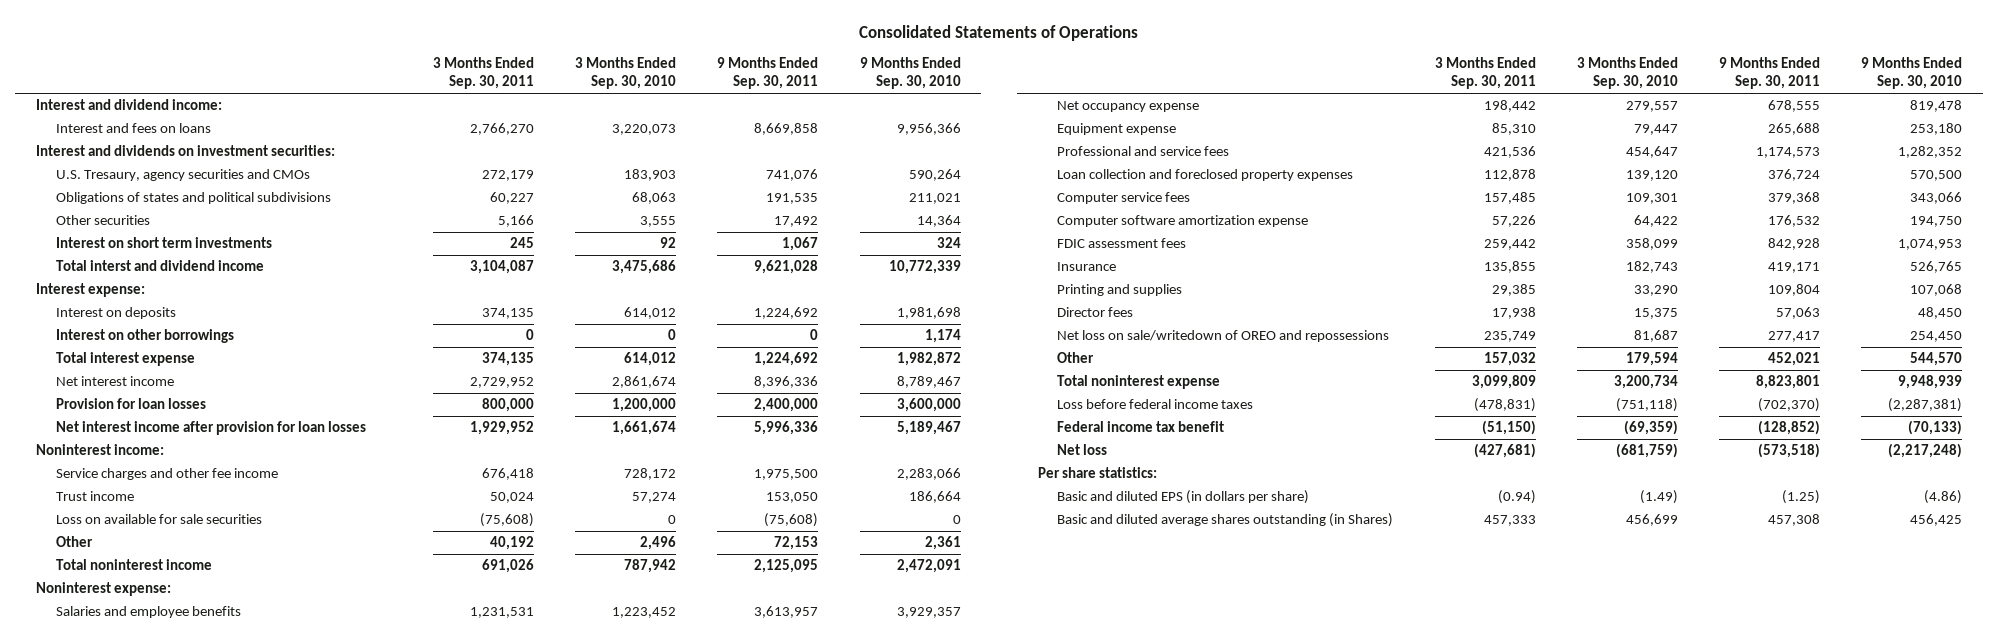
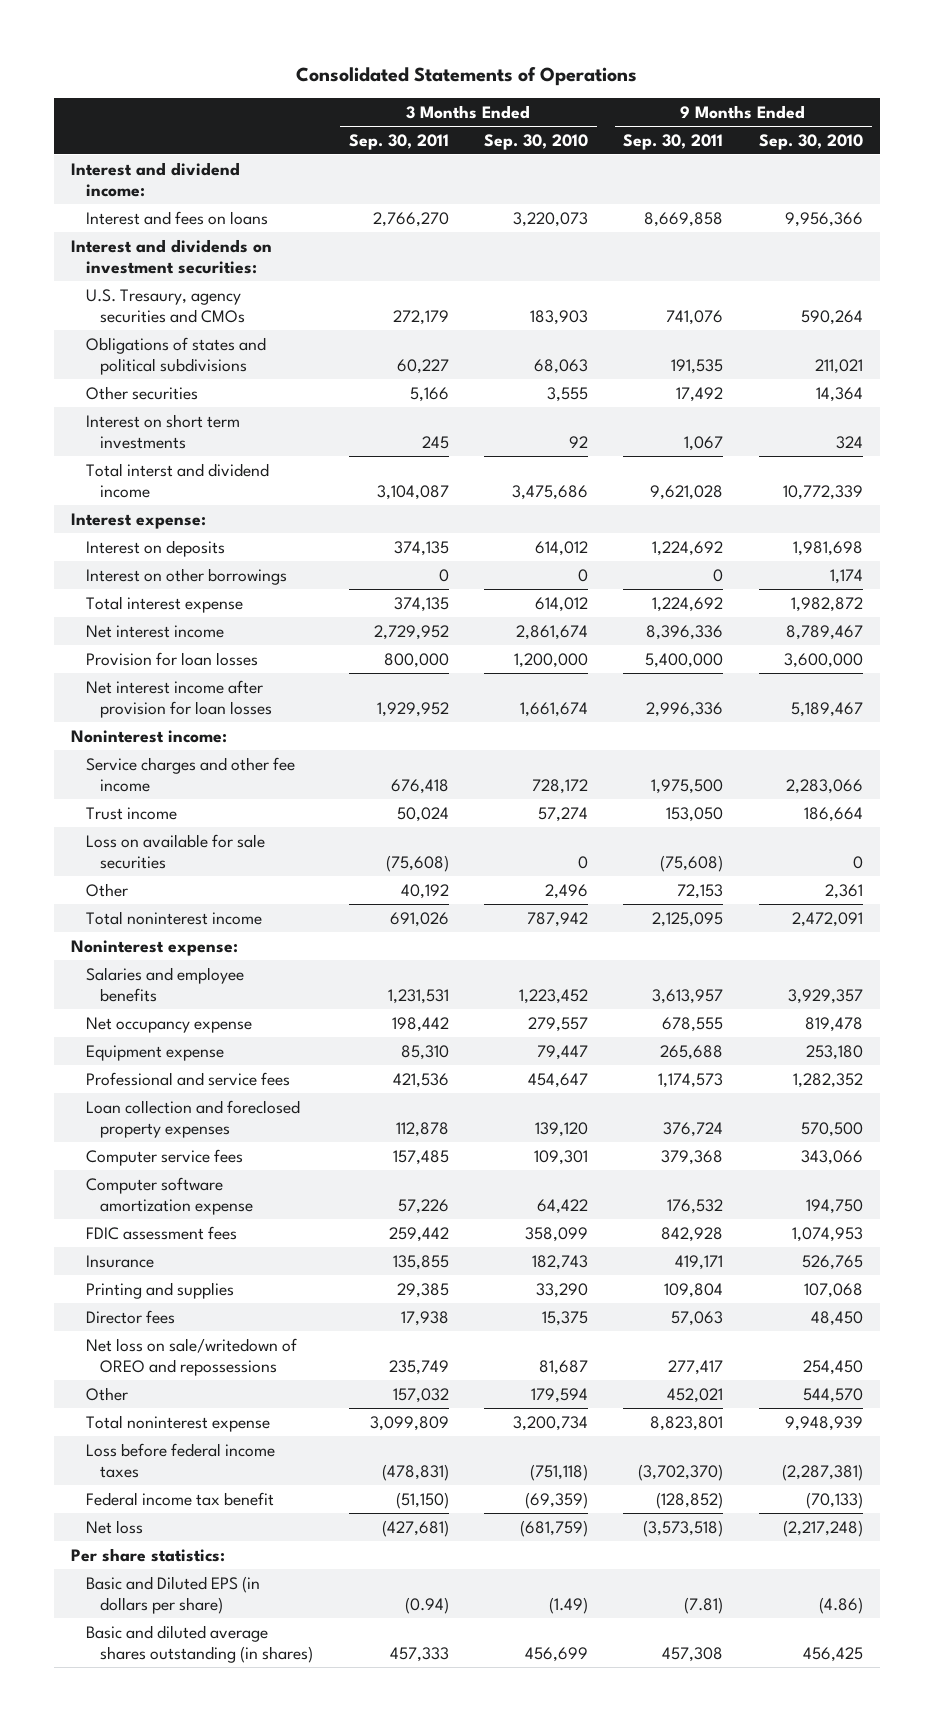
[754,398,819,413] 2,400,000 -> [645,652,724,668] 5,400,000
[754,421,819,436] 5,996,336 -> [646,701,724,717] 2,996,336
[1757,398,1820,413] (702,370) -> [638,1463,724,1481] (3,702,370)
[1757,443,1820,459] (573,518) -> [643,1519,724,1537] (3,573,518)
[1057,490,1310,505] Basic and diluted EPS (in dollars per share) -> [85,1575,260,1614] Basic and Diluted EPS (in dollars per share)
[1781,490,1820,505] (1.25) -> [684,1596,724,1614] (7.81)
[1057,513,1394,528] Basic and diluted average shares outstanding (in Shares) -> [85,1624,314,1663] Basic and diluted average shares outstanding (in shares)

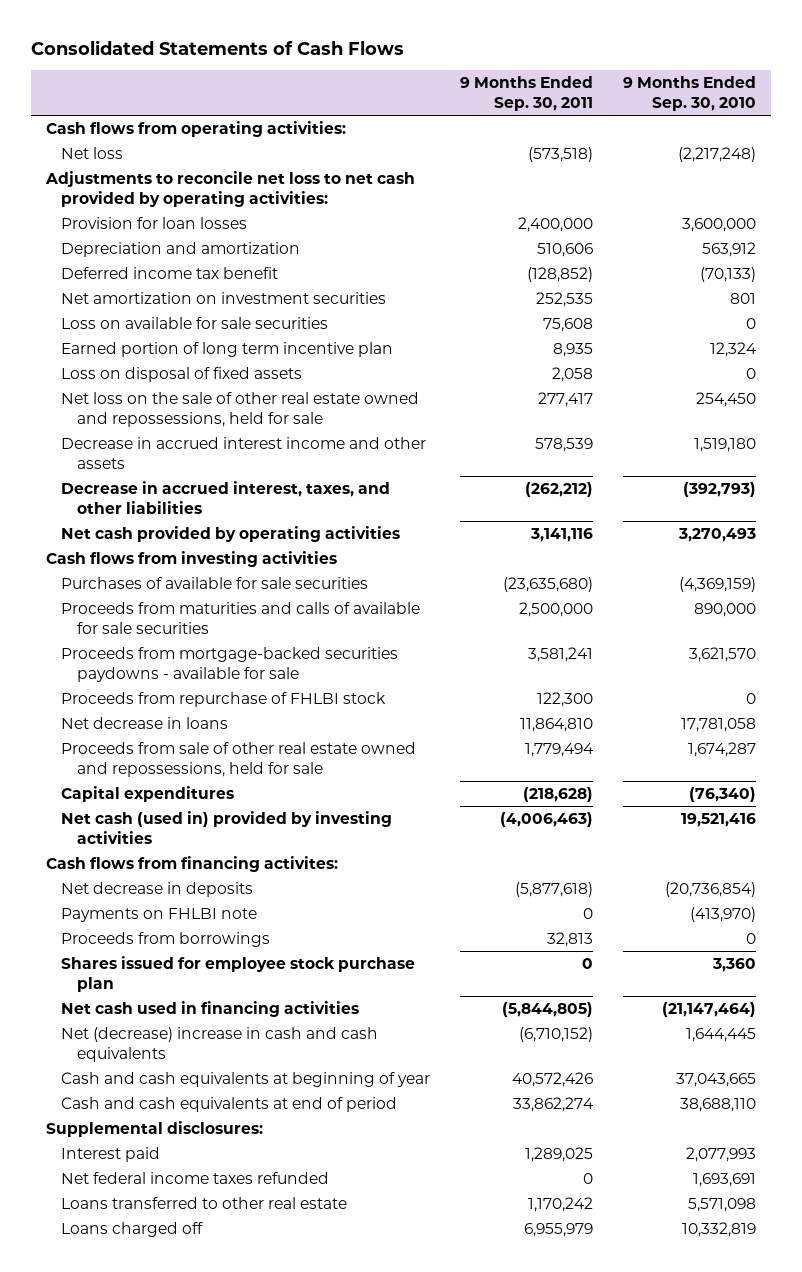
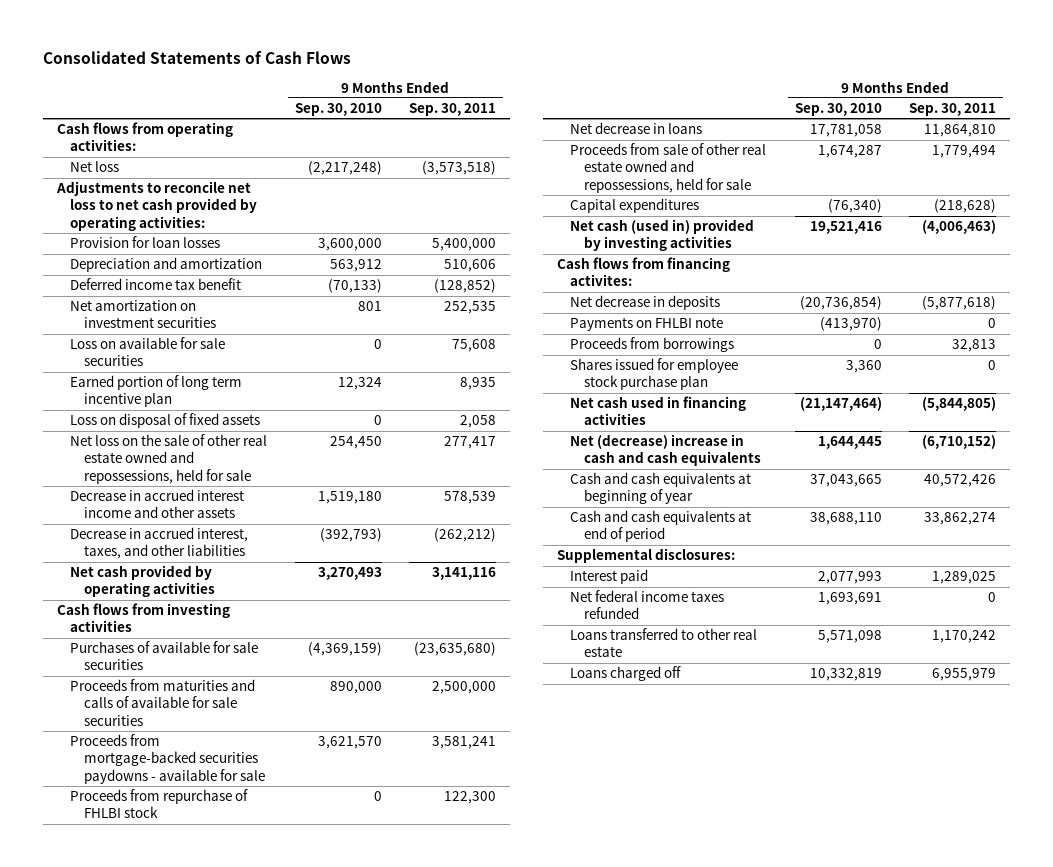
[528,147,594,163] (573,518) -> [422,161,497,176] (3,573,518)
[518,217,594,233] 2,400,000 -> [432,238,497,252] 5,400,000

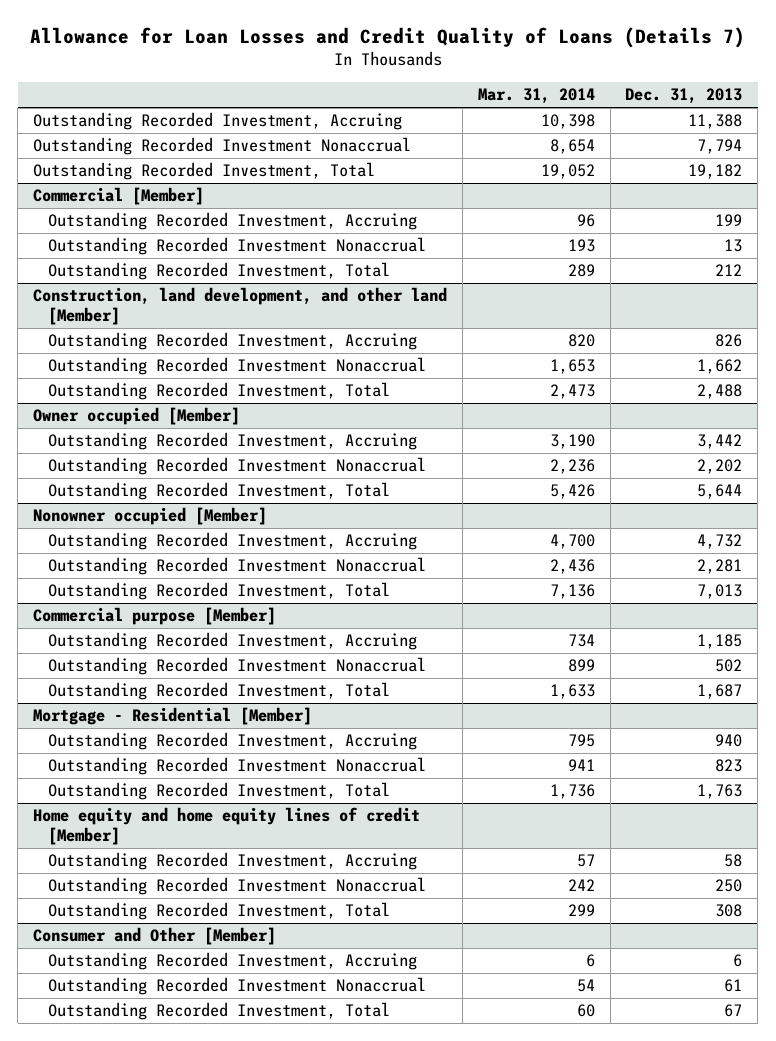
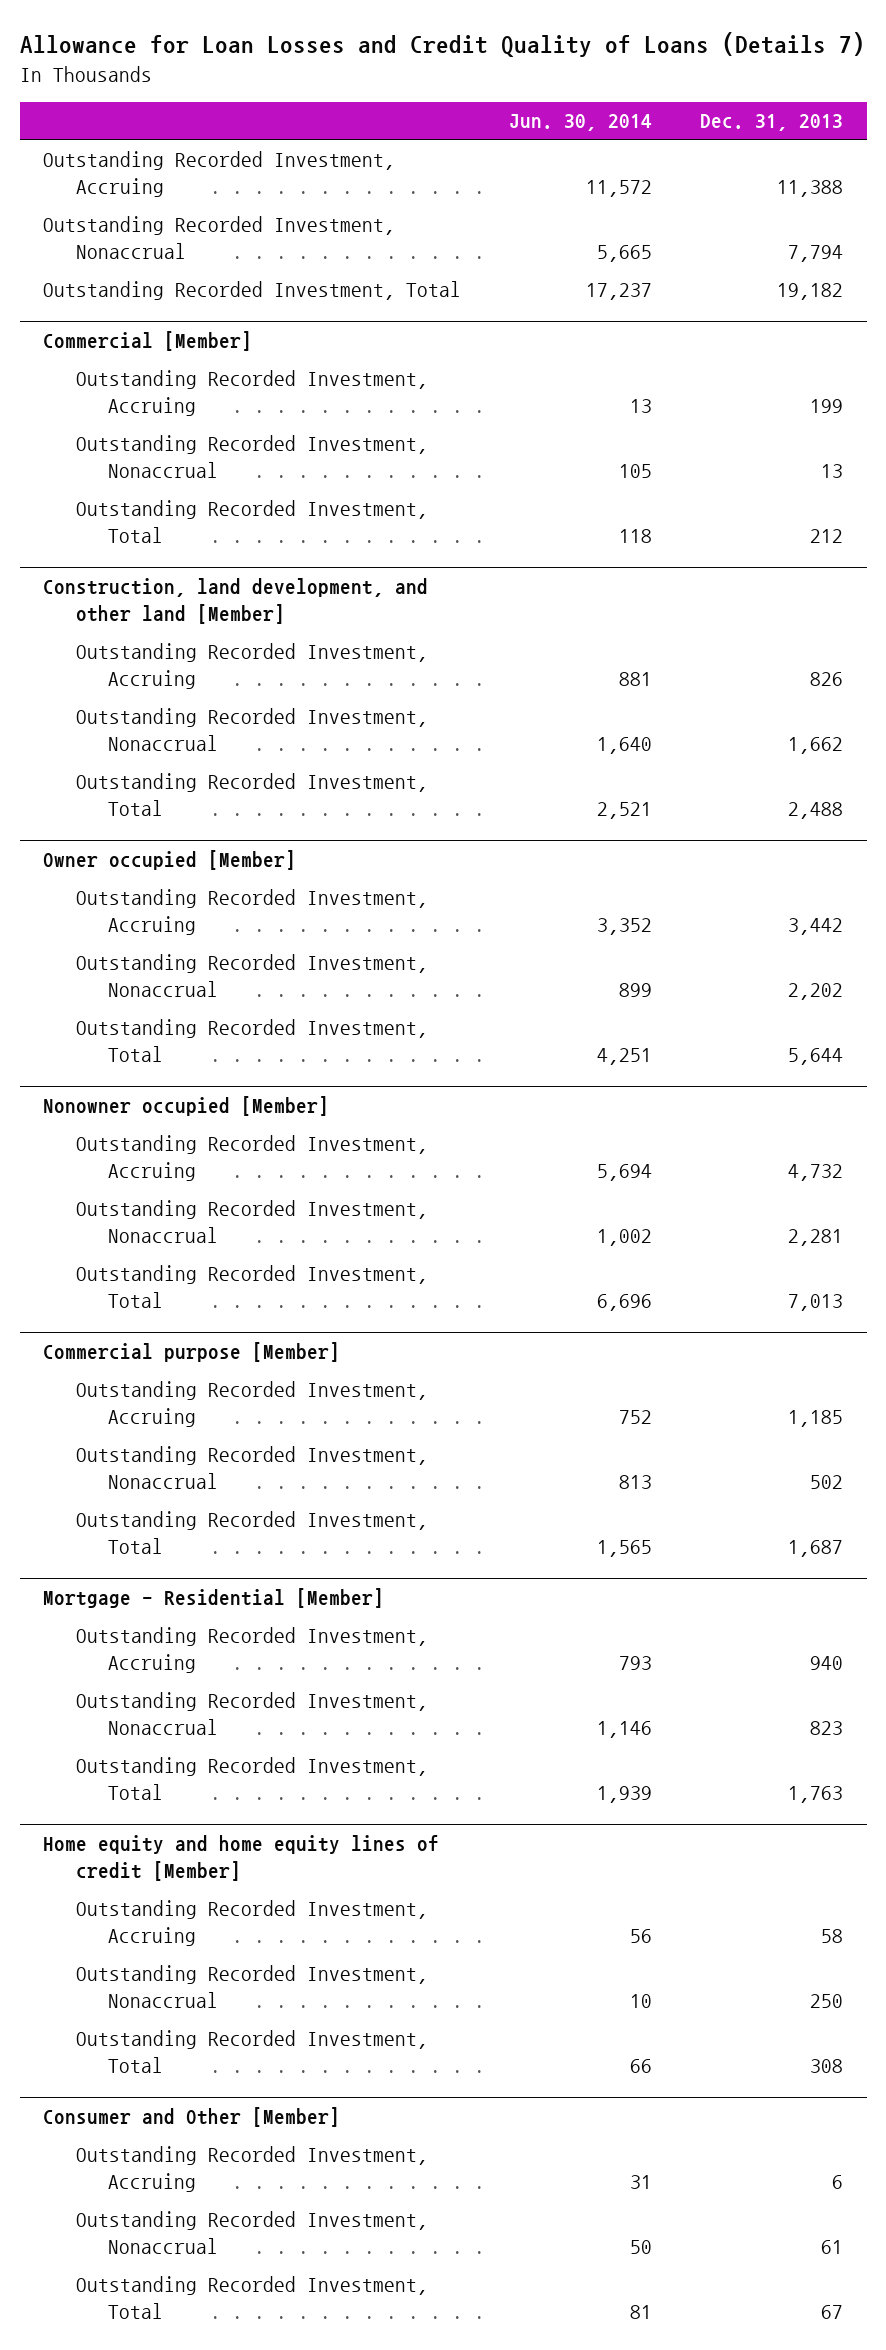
[477,88,595,105] Mar. 31, 2014 -> none
none -> [509,114,653,132] Jun. 30, 2014
[33,137,412,156] Outstanding Recorded Investment Nonaccrual -> [43,215,396,259] Outstanding Recorded Investment, Nonaccrual
[48,237,427,256] Outstanding Recorded Investment Nonaccrual -> [75,434,428,478] Outstanding Recorded Investment, Nonaccrual
[48,357,427,376] Outstanding Recorded Investment Nonaccrual -> [75,707,428,751] Outstanding Recorded Investment, Nonaccrual
[48,457,427,476] Outstanding Recorded Investment Nonaccrual -> [75,953,428,997] Outstanding Recorded Investment, Nonaccrual
[48,557,427,576] Outstanding Recorded Investment Nonaccrual -> [75,1199,428,1243] Outstanding Recorded Investment, Nonaccrual
[48,657,427,676] Outstanding Recorded Investment Nonaccrual -> [75,1445,428,1489] Outstanding Recorded Investment, Nonaccrual
[48,757,427,776] Outstanding Recorded Investment Nonaccrual -> [75,1691,428,1735] Outstanding Recorded Investment, Nonaccrual
[48,877,427,896] Outstanding Recorded Investment Nonaccrual -> [75,1964,428,2008] Outstanding Recorded Investment, Nonaccrual
[48,977,427,996] Outstanding Recorded Investment Nonaccrual -> [75,2210,428,2254] Outstanding Recorded Investment, Nonaccrual

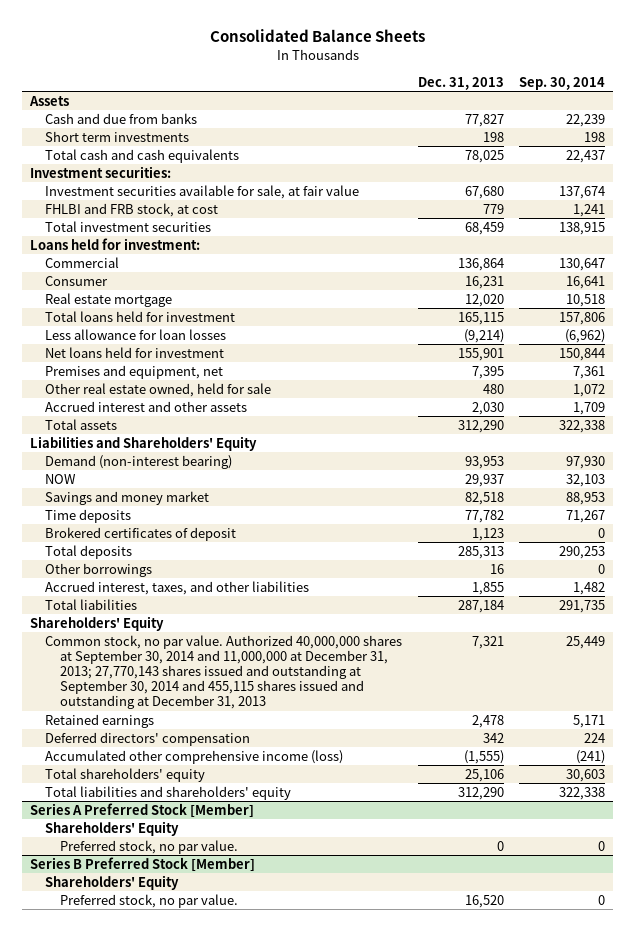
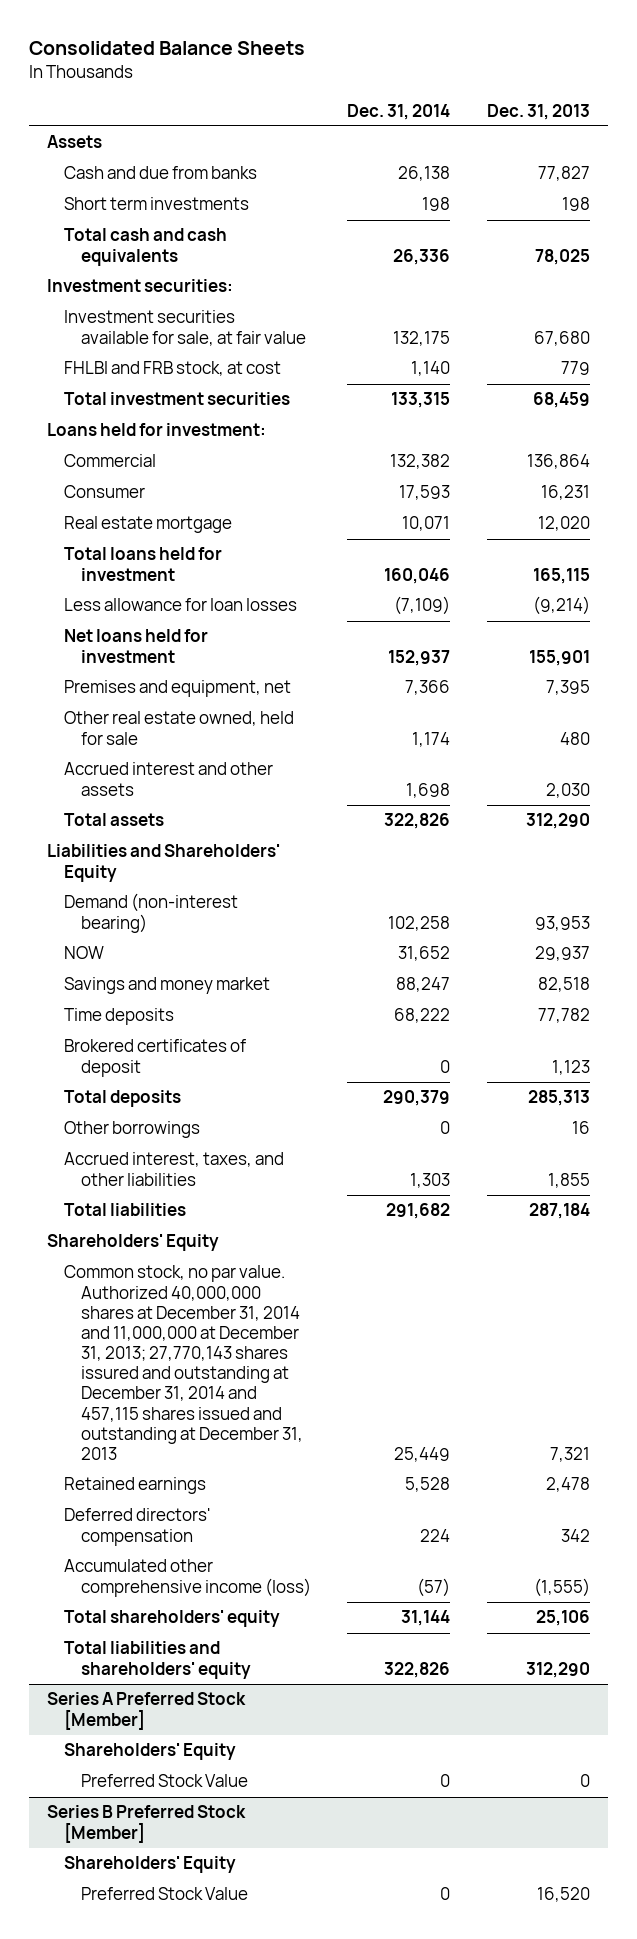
[518,76,605,90] Sep. 30, 2014 -> none
none -> [347,103,451,120] Dec. 31, 2014
[45,634,403,710] Common stock, no par value. Authorized 40,000,000 shares at September 30, 2014 and 11,000,000 at December 31, 2013; 27,770,143 shares issued and outstanding at September 30, 2014 and 455,115 shares issued and outstanding at December 31, 2013 -> [63,1265,303,1460] Common stock, no par value. Authorized 40,000,000 shares at December 31, 2014 and 11,000,000 at December 31, 2013; 27,770,143 shares issured and outstanding at December 31, 2014 and 457,115 shares issued and outstanding at December 31, 2013
[60,839,239,854] Preferred stock, no par value. -> [80,1774,248,1788] Preferred Stock Value
[60,893,239,908] Preferred stock, no par value. -> [80,1887,248,1901] Preferred Stock Value

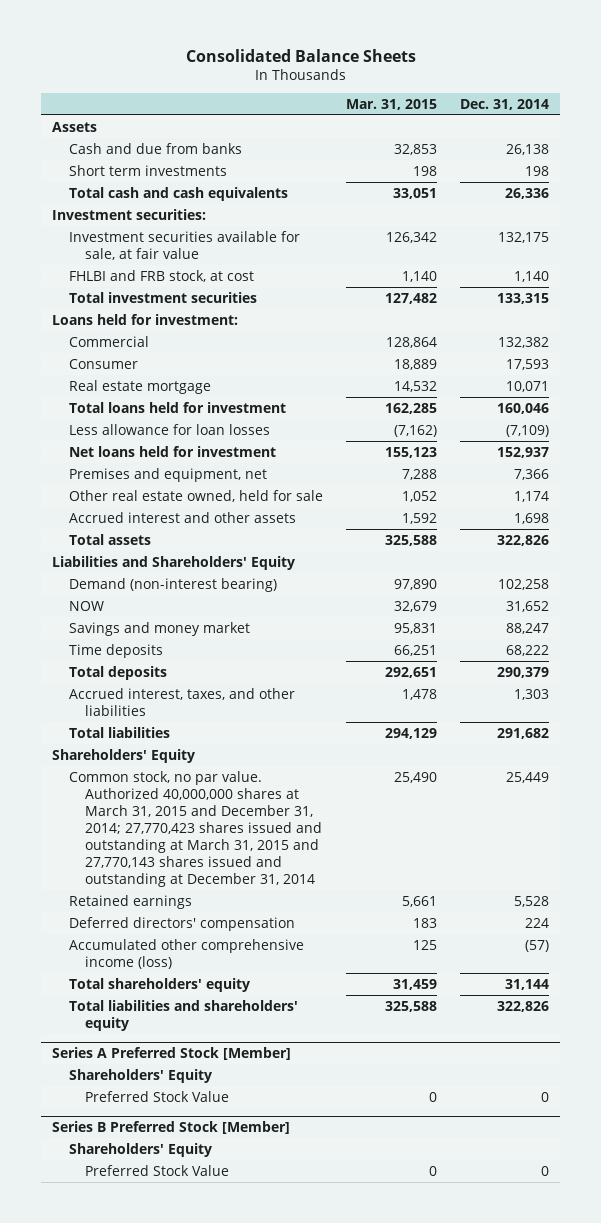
[486,103,590,120] Dec. 31, 2013 -> none
none -> [345,98,437,110] Mar. 31, 2015
[63,1039,246,1077] Brokered certificates of deposit -> none
[63,1121,200,1139] Other borrowings -> none
[63,1265,303,1460] Common stock, no par value. Authorized 40,000,000 shares at December 31, 2014 and 11,000,000 at December 31, 2013; 27,770,143 shares issured and outstanding at December 31, 2014 and 457,115 shares issued and outstanding at December 31, 2013 -> [68,770,323,887] Common stock, no par value. Authorized 40,000,000 shares at March 31, 2015 and December 31, 2014; 27,770,423 shares issued and outstanding at March 31, 2015 and 27,770,143 shares issued and outstanding at December 31, 2014

